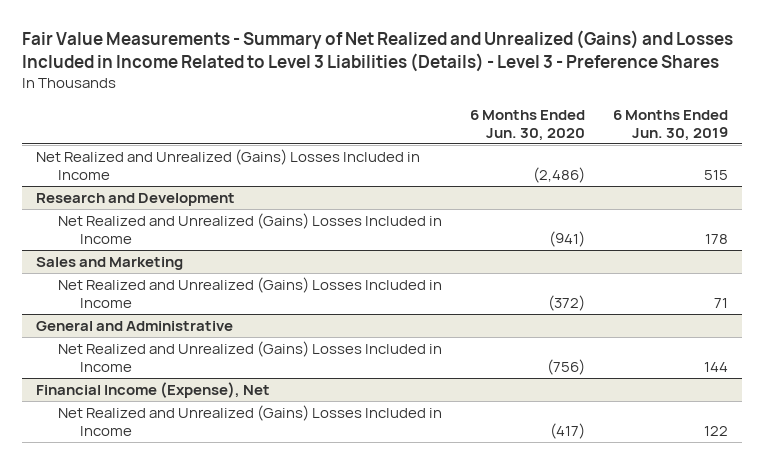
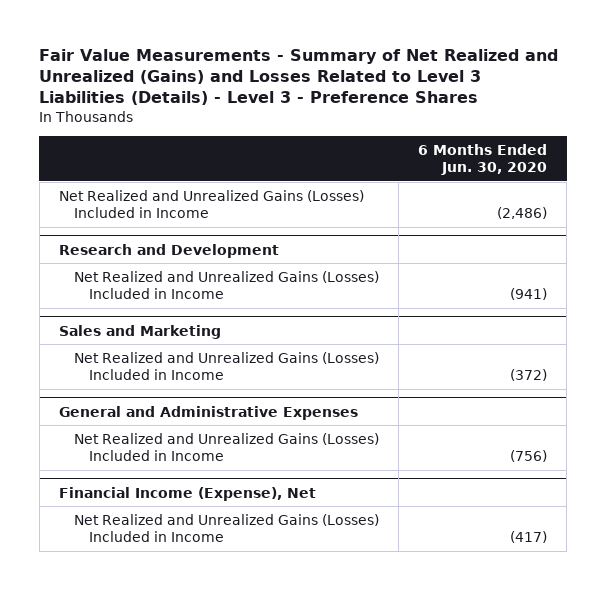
[22,30,734,73] Fair Value Measurements - Summary of Net Realized and Unrealized (Gains) and Losses Included in Income Related to Level 3 Liabilities (Details) - Level 3 - Preference Shares -> [39,48,559,106] Fair Value Measurements - Summary of Net Realized and Unrealized (Gains) and Losses Related to Level 3 Liabilities (Details) - Level 3 - Preference Shares
[613,110,729,142] 6 Months Ended Jun. 30, 2019 -> none
[36,148,421,180] Net Realized and Unrealized (Gains) Losses Included in Income -> [58,189,364,219] Net Realized and Unrealized Gains (Losses) Included in Income
[58,212,443,244] Net Realized and Unrealized (Gains) Losses Included in Income -> [74,270,380,300] Net Realized and Unrealized Gains (Losses) Included in Income
[58,276,443,308] Net Realized and Unrealized (Gains) Losses Included in Income -> [74,351,380,381] Net Realized and Unrealized Gains (Losses) Included in Income
[36,320,234,331] General and Administrative -> [58,405,358,420] General and Administrative Expenses
[58,340,443,372] Net Realized and Unrealized (Gains) Losses Included in Income -> [74,432,380,462] Net Realized and Unrealized Gains (Losses) Included in Income
[58,404,443,436] Net Realized and Unrealized (Gains) Losses Included in Income -> [74,513,380,543] Net Realized and Unrealized Gains (Losses) Included in Income

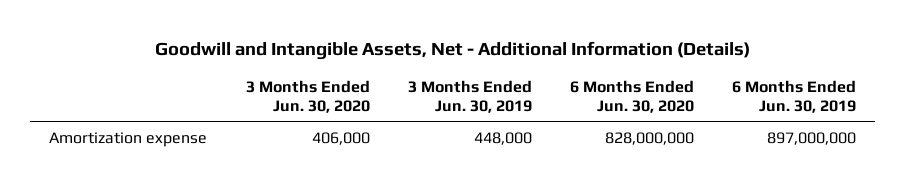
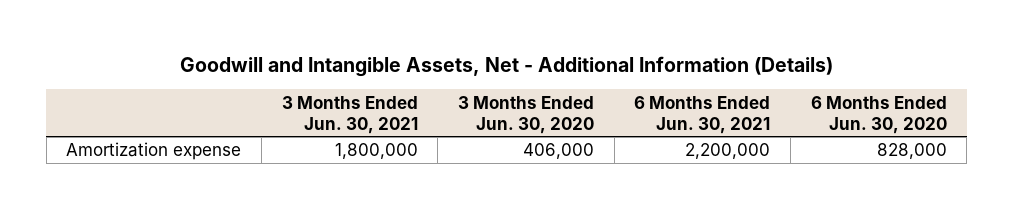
[407,79,532,113] 3 Months Ended Jun. 30, 2019 -> none
[731,79,856,113] 6 Months Ended Jun. 30, 2019 -> none
none -> [281,95,418,134] 3 Months Ended Jun. 30, 2021
none -> [634,95,771,134] 6 Months Ended Jun. 30, 2021
[604,131,694,145] 828,000,000 -> [876,143,947,160] 828,000

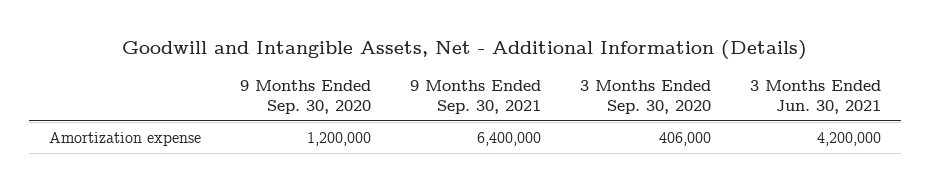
[458,95,595,134] 3 Months Ended Jun. 30, 2020 -> none
[634,95,771,134] 6 Months Ended Jun. 30, 2021 -> none
[810,95,947,134] 6 Months Ended Jun. 30, 2020 -> none
none -> [240,80,372,114] 9 Months Ended Sep. 30, 2020
none -> [410,80,542,114] 9 Months Ended Sep. 30, 2021
none -> [580,80,712,114] 3 Months Ended Sep. 30, 2020
[334,143,418,160] 1,800,000 -> [817,131,882,146] 4,200,000

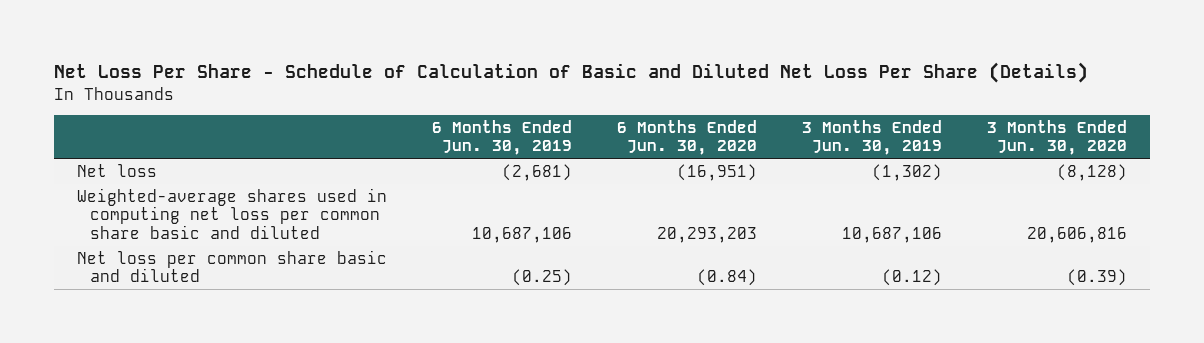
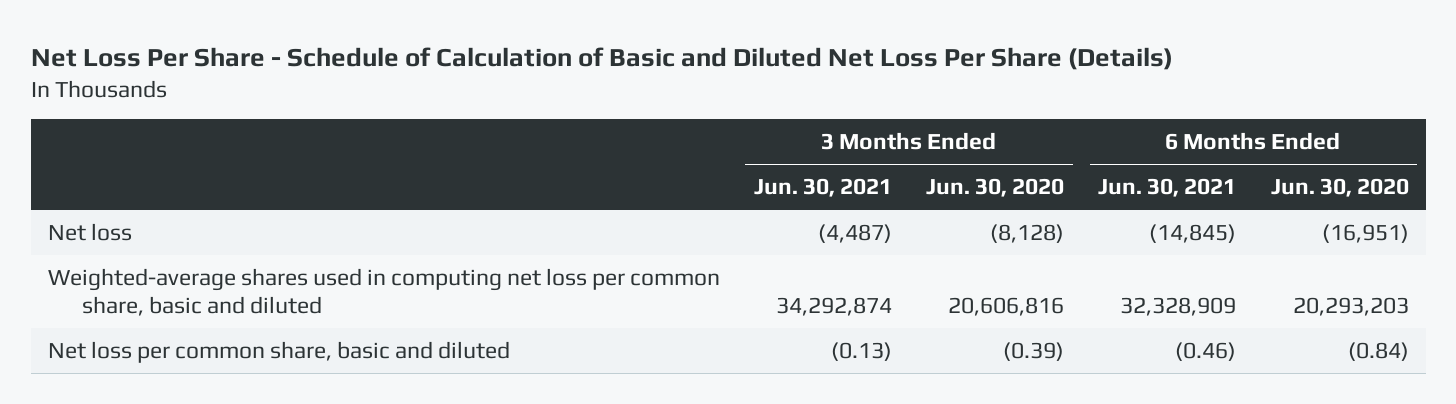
[431,120,572,156] 6 Months Ended Jun. 30, 2019 -> none
[802,120,943,156] 3 Months Ended Jun. 30, 2019 -> none
none -> [753,178,892,198] Jun. 30, 2021
none -> [1098,178,1237,198] Jun. 30, 2021
[76,187,387,239] Weighted-average shares used in computing net loss per common share basic and diluted -> [47,267,720,316] Weighted-average shares used in computing net loss per common share, basic and diluted
[76,249,387,283] Net loss per common share basic and diluted -> [47,340,510,363] Net loss per common share, basic and diluted

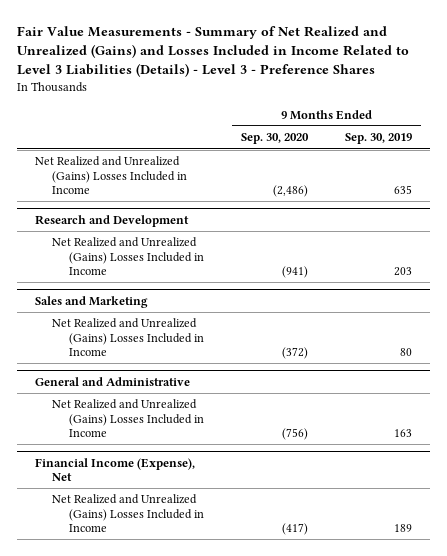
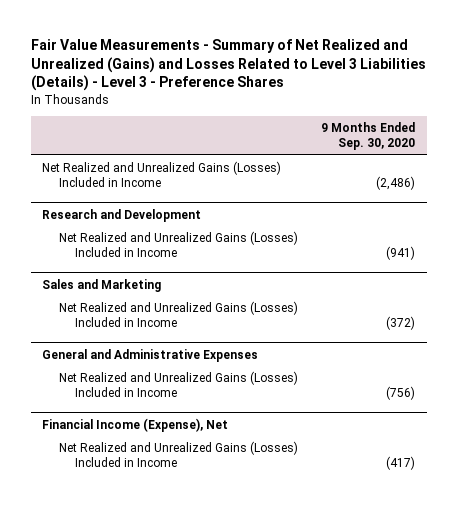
[16,25,409,78] Fair Value Measurements - Summary of Net Realized and Unrealized (Gains) and Losses Included in Income Related to Level 3 Liabilities (Details) - Level 3 - Preference Shares -> [30,38,426,92] Fair Value Measurements - Summary of Net Realized and Unrealized (Gains) and Losses Related to Level 3 Liabilities (Details) - Level 3 - Preference Shares
[344,133,412,145] Sep. 30, 2019 -> none
[35,156,188,195] Net Realized and Unrealized (Gains) Losses Included in Income -> [42,161,282,188] Net Realized and Unrealized Gains (Losses) Included in Income
[52,237,205,276] Net Realized and Unrealized (Gains) Losses Included in Income -> [58,231,298,258] Net Realized and Unrealized Gains (Losses) Included in Income
[52,318,205,357] Net Realized and Unrealized (Gains) Losses Included in Income -> [58,301,298,328] Net Realized and Unrealized Gains (Losses) Included in Income
[35,376,191,386] General and Administrative -> [42,348,259,362] General and Administrative Expenses
[52,399,205,438] Net Realized and Unrealized (Gains) Losses Included in Income -> [58,371,298,398] Net Realized and Unrealized Gains (Losses) Included in Income
[52,494,205,533] Net Realized and Unrealized (Gains) Losses Included in Income -> [58,441,298,468] Net Realized and Unrealized Gains (Losses) Included in Income

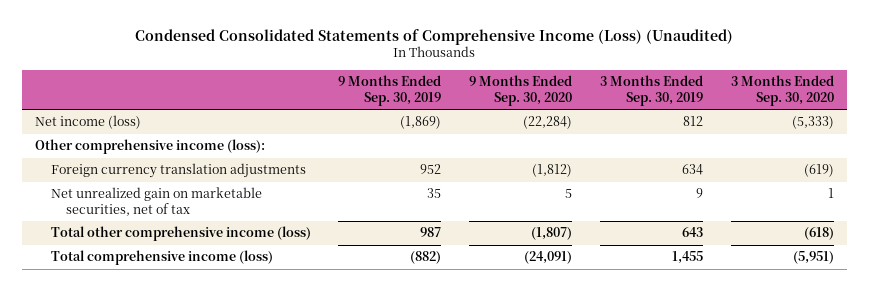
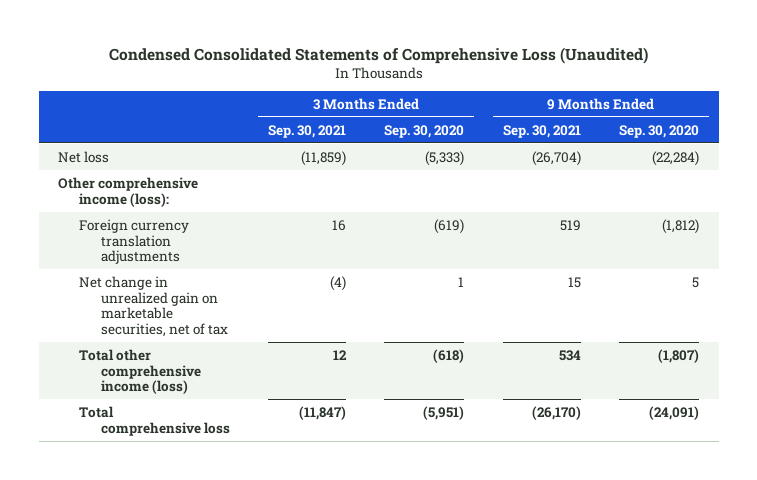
[135,28,734,45] Condensed Consolidated Statements of Comprehensive Income (Loss) (Unaudited) -> [108,46,648,64] Condensed Consolidated Statements of Comprehensive Loss (Unaudited)
[338,75,442,106] 9 Months Ended Sep. 30, 2019 -> none
[599,75,703,106] 3 Months Ended Sep. 30, 2019 -> none
none -> [268,124,347,138] Sep. 30, 2021
none -> [502,124,581,138] Sep. 30, 2021
[35,115,142,130] Net income (loss) -> [58,150,110,163] Net loss
[50,187,262,216] Net unrealized gain on marketable securities, net of tax -> [79,275,228,338] Net change in unrealized gain on marketable securities, net of tax
[50,250,273,266] Total comprehensive income (loss) -> [79,405,230,436] Total comprehensive loss

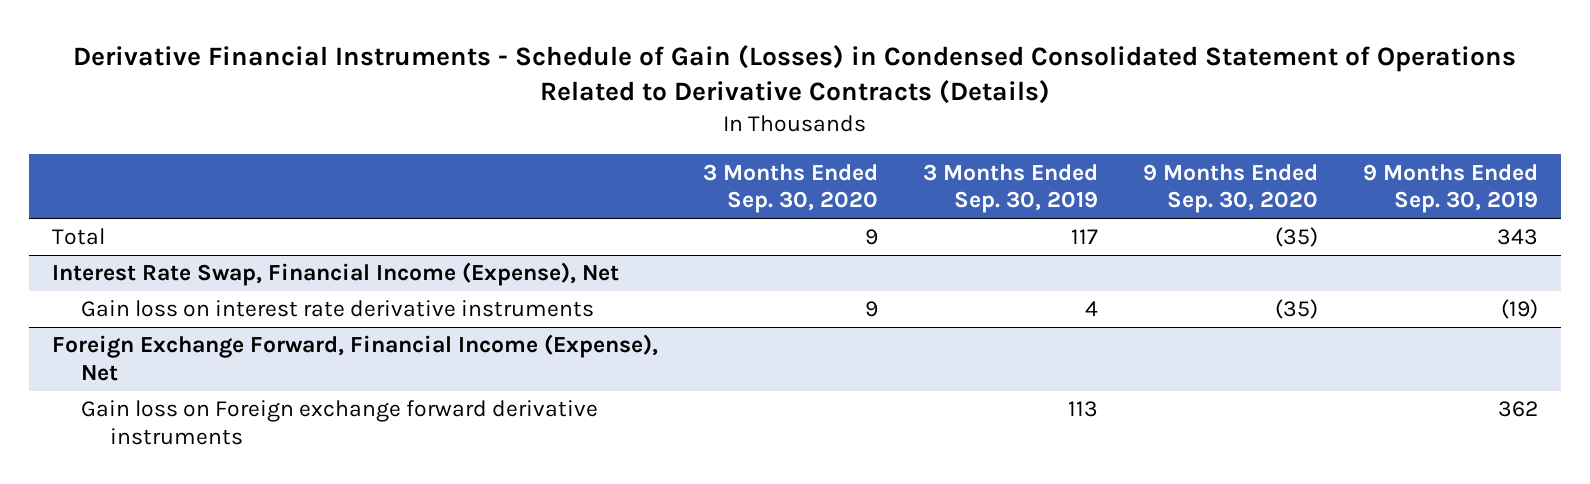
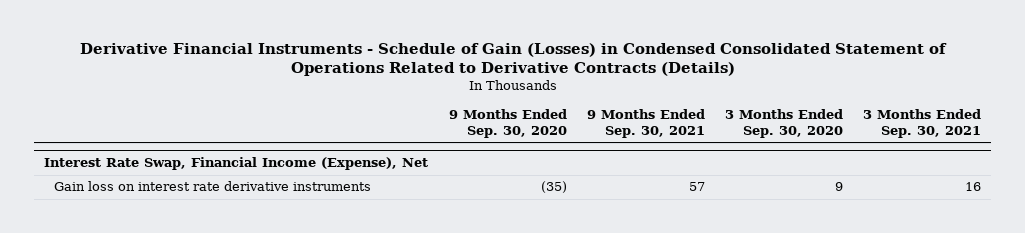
[922,163,1098,214] 3 Months Ended Sep. 30, 2019 -> none
[1363,163,1539,214] 9 Months Ended Sep. 30, 2019 -> none
none -> [586,109,705,139] 9 Months Ended Sep. 30, 2021
none -> [863,109,982,139] 3 Months Ended Sep. 30, 2021
[51,228,105,246] Total -> none
[51,334,658,381] Foreign Exchange Forward, Financial Income (Expense), Net -> none
[80,400,598,445] Gain loss on Foreign exchange forward derivative instruments -> none

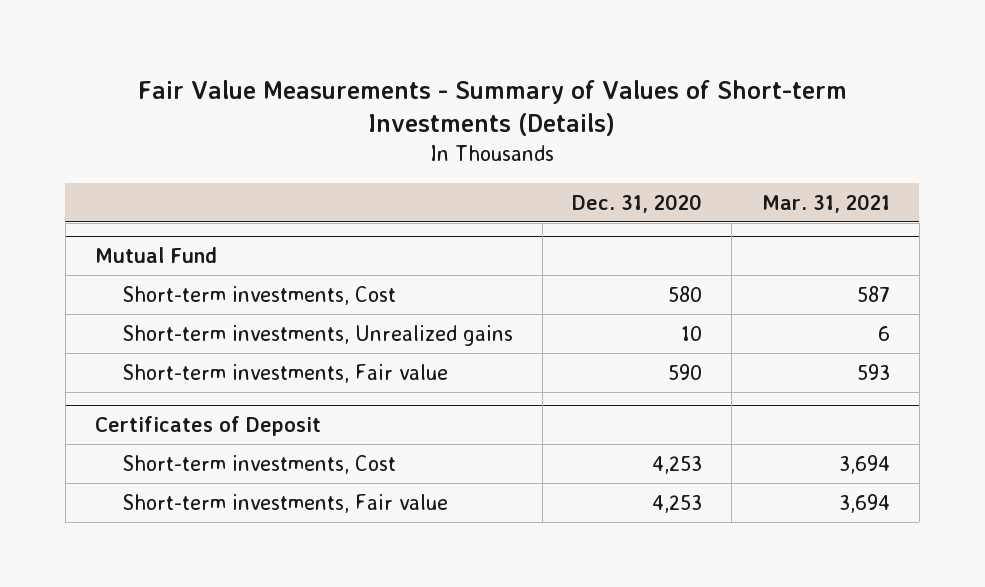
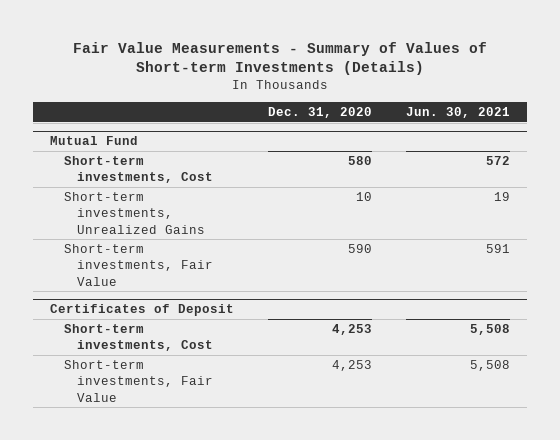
[761,193,890,213] Mar. 31, 2021 -> none
none -> [405,106,510,118] Jun. 30, 2021
[122,324,514,346] Short-term investments, Unrealized gains -> [63,192,205,234] Short-term investments, Unrealized Gains
[122,363,449,383] Short-term investments, Fair value -> [63,244,213,286] Short-term investments, Fair Value
[122,493,449,513] Short-term investments, Fair value -> [63,360,213,402] Short-term investments, Fair Value

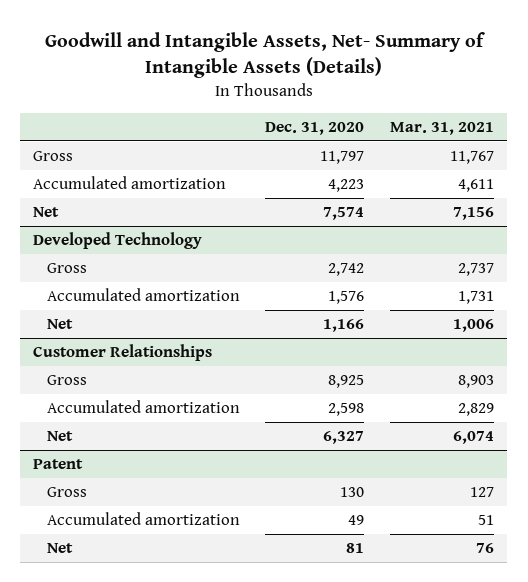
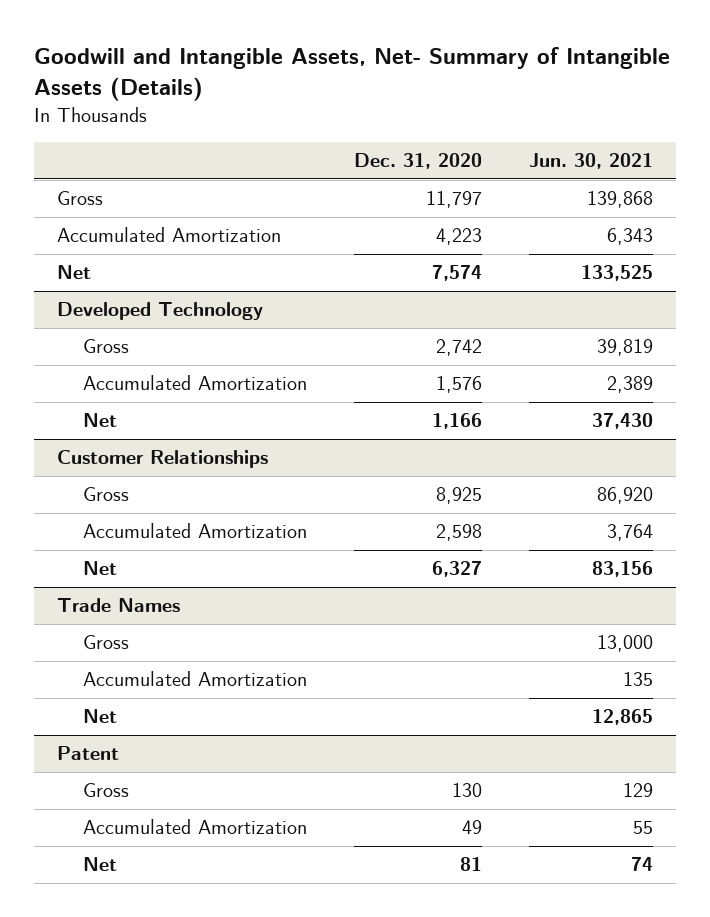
[390,122,495,136] Mar. 31, 2021 -> none
none -> [528,153,653,170] Jun. 30, 2021
[33,176,227,190] Accumulated amortization -> [57,227,282,243] Accumulated Amortization
[46,288,240,302] Accumulated amortization -> [82,375,307,391] Accumulated Amortization
[46,400,240,414] Accumulated amortization -> [82,523,307,539] Accumulated Amortization
none -> [57,598,181,613] Trade Names
none -> [82,635,129,650] Gross
none -> [82,671,307,687] Accumulated Amortization
none -> [82,709,117,724] Net
[46,512,240,526] Accumulated amortization -> [82,819,307,835] Accumulated Amortization

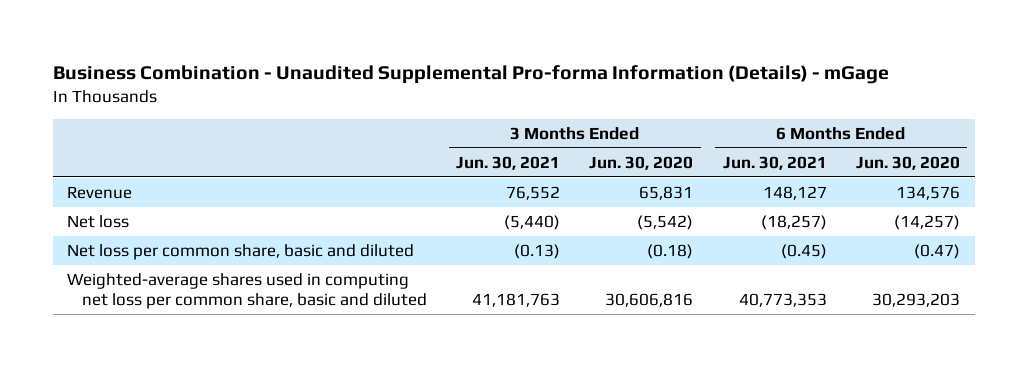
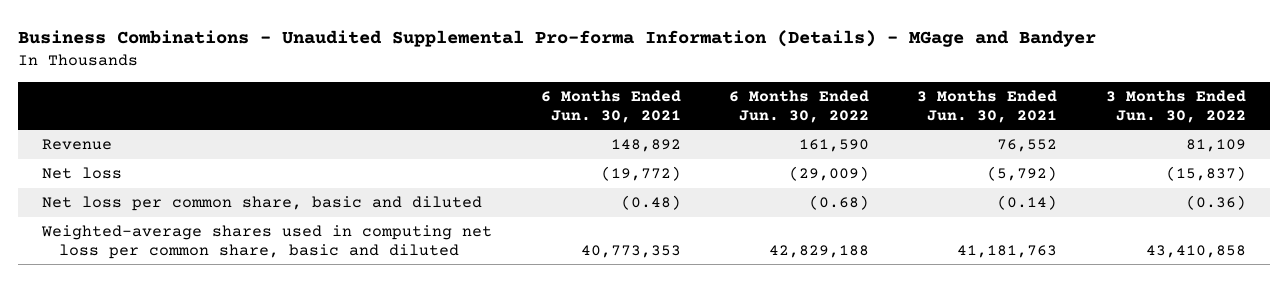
[52,64,889,84] Business Combination - Unaudited Supplemental Pro-forma Information (Details) - mGage -> [17,30,1096,48] Business Combinations - Unaudited Supplemental Pro-forma Information (Details) - MGage and Bandyer
[589,155,694,170] Jun. 30, 2020 -> none
[855,155,960,170] Jun. 30, 2020 -> none
none -> [729,89,870,123] 6 Months Ended Jun. 30, 2022
none -> [1105,89,1246,123] 3 Months Ended Jun. 30, 2022
[762,186,827,201] 148,127 -> [610,138,681,152] 148,892
[504,215,561,231] (5,440) -> [987,165,1058,181] (5,792)
[760,215,827,231] (18,257) -> [600,165,681,181] (19,772)
[514,244,561,260] (0.13) -> [997,194,1058,210] (0.14)
[780,244,827,260] (0.45) -> [620,194,681,210] (0.48)

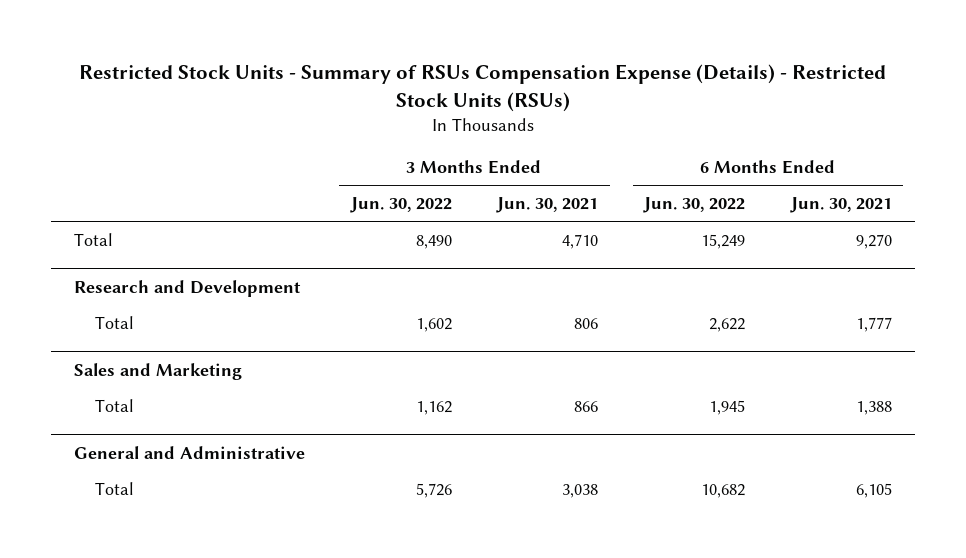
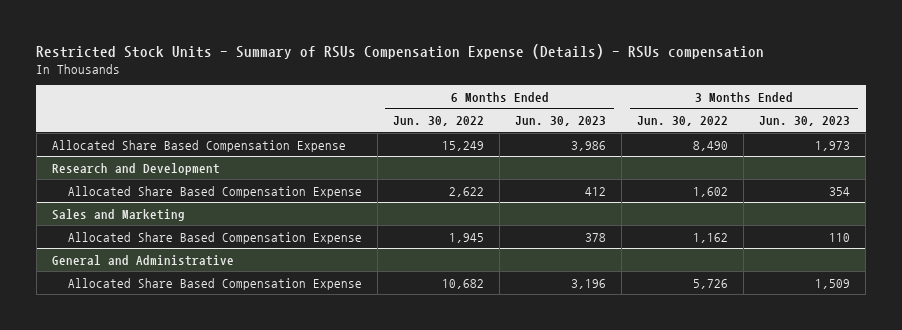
[78,63,886,112] Restricted Stock Units - Summary of RSUs Compensation Expense (Details) - Restricted Stock Units (RSUs) -> [36,43,765,59] Restricted Stock Units - Summary of RSUs Compensation Expense (Details) - RSUs compensation
[496,197,599,214] Jun. 30, 2021 -> none
[789,197,892,214] Jun. 30, 2021 -> none
none -> [515,116,607,127] Jun. 30, 2023
none -> [759,116,851,127] Jun. 30, 2023
[73,232,113,246] Total -> [51,139,346,152] Allocated Share Based Compensation Expense
[94,315,134,329] Total -> [68,185,363,198] Allocated Share Based Compensation Expense
[94,398,134,412] Total -> [68,231,363,244] Allocated Share Based Compensation Expense
[94,481,134,495] Total -> [68,277,363,290] Allocated Share Based Compensation Expense

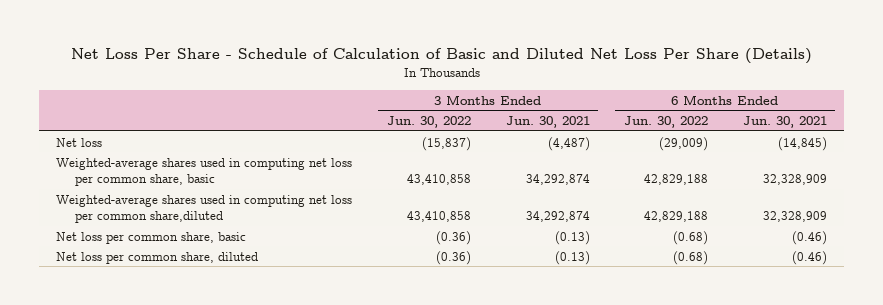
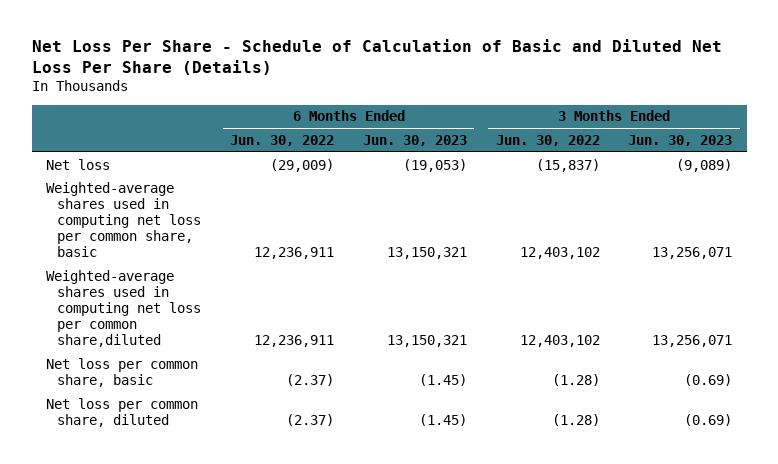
[505,116,590,129] Jun. 30, 2021 -> none
[742,116,827,129] Jun. 30, 2021 -> none
none -> [362,134,467,146] Jun. 30, 2023
none -> [628,134,733,146] Jun. 30, 2023
[406,174,471,186] 43,410,858 -> [519,247,600,260] 12,403,102
[644,174,709,186] 42,829,188 -> [254,247,335,260] 12,236,911
[406,211,471,223] 43,410,858 -> [519,335,600,348] 12,403,102
[644,211,709,223] 42,829,188 -> [254,335,335,348] 12,236,911
[435,230,471,245] (0.36) -> [551,373,600,386] (1.28)
[673,230,709,245] (0.68) -> [286,373,335,386] (2.37)
[435,250,471,265] (0.36) -> [551,413,600,426] (1.28)
[673,250,709,265] (0.68) -> [286,413,335,426] (2.37)

